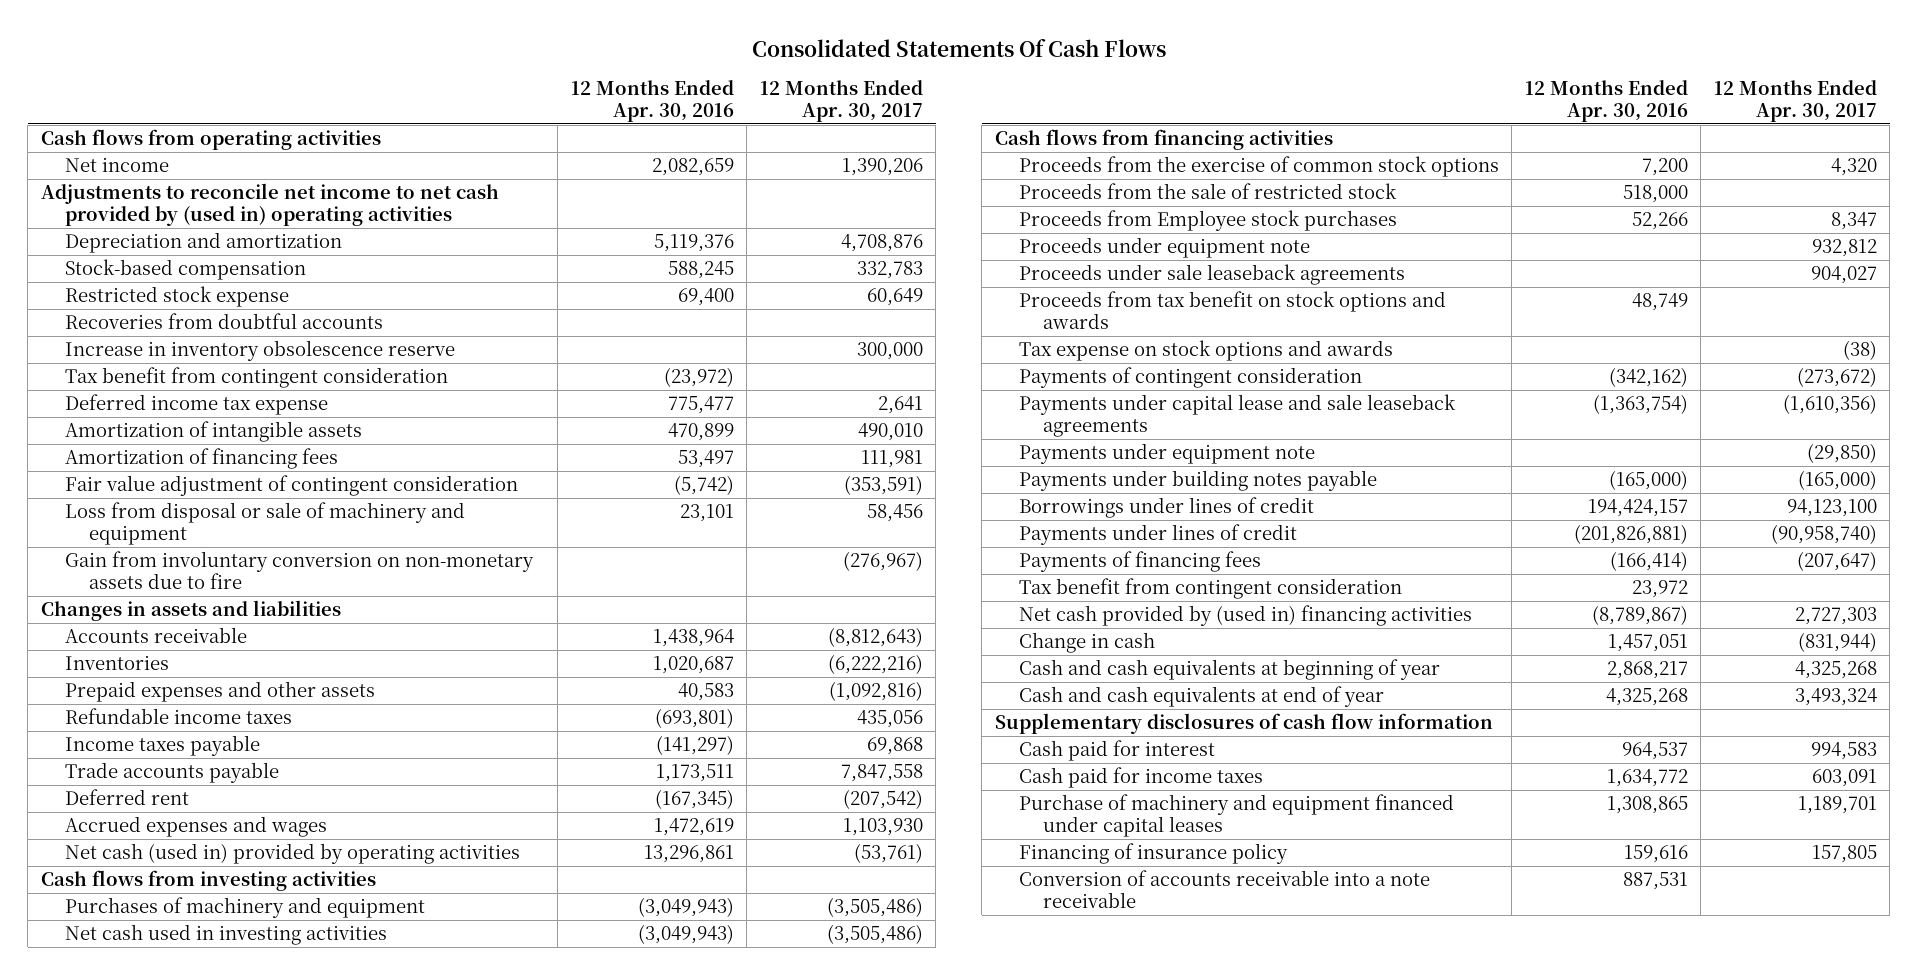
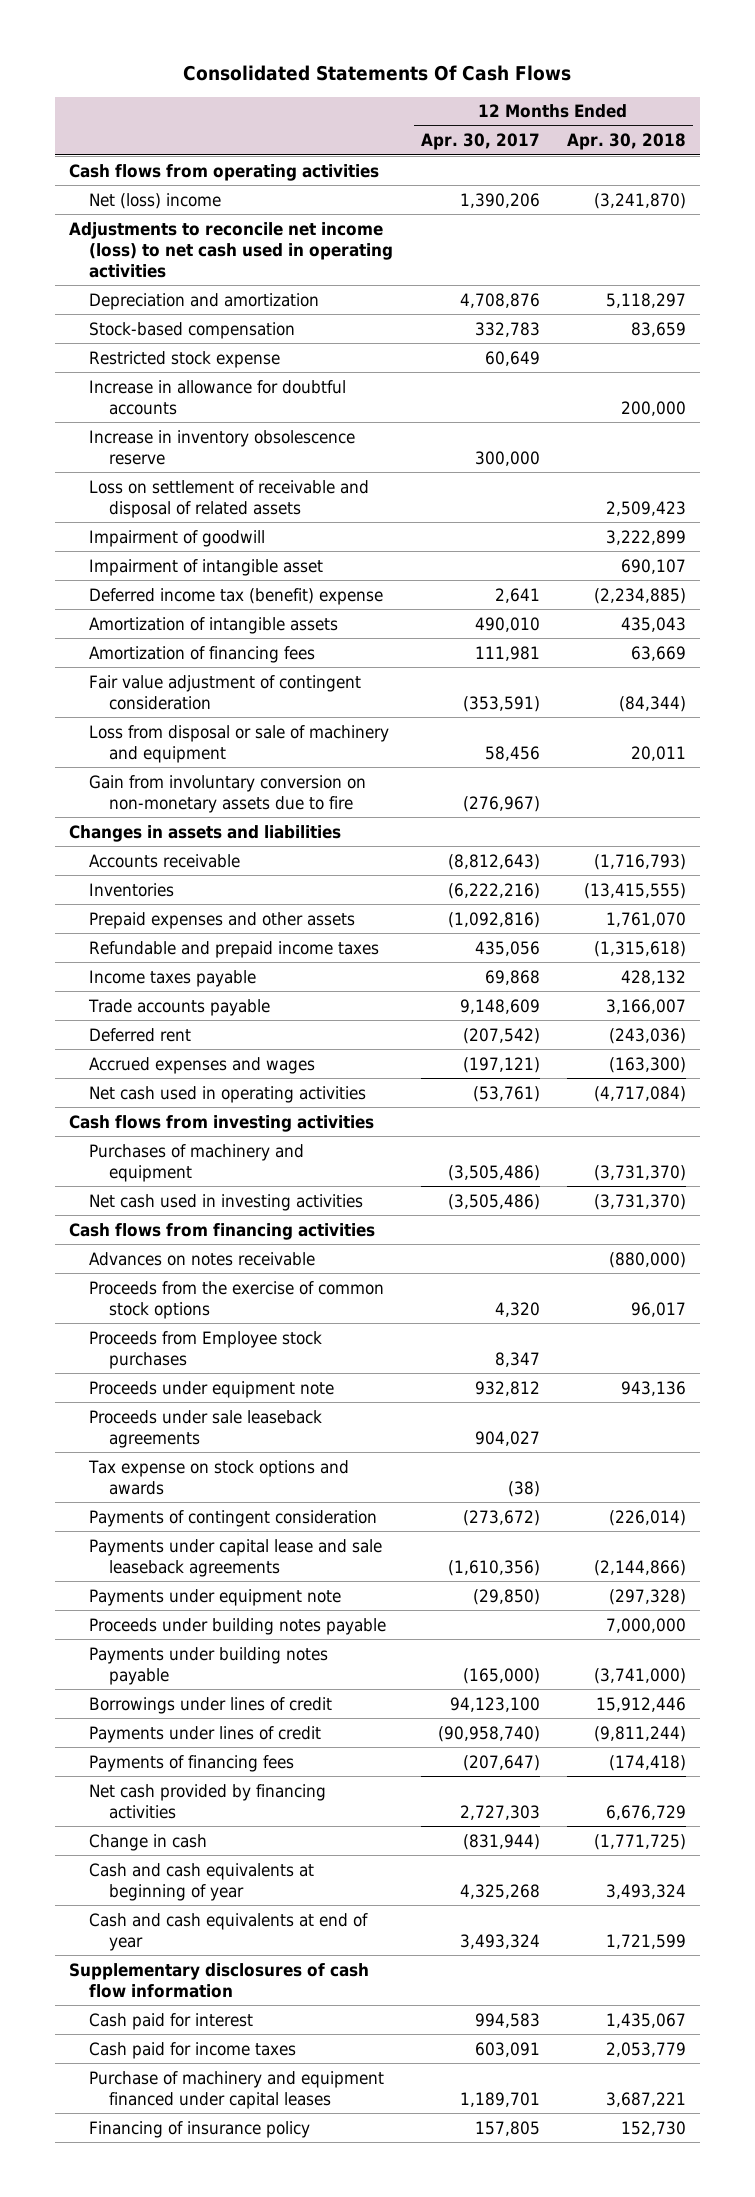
[570,80,734,122] 12 Months Ended Apr. 30, 2016 -> none
none -> [567,133,687,151] Apr. 30, 2018
[64,157,169,173] Net income -> [88,192,221,209] Net (loss) income
[40,183,499,227] Adjustments to reconcile net income to net cash provided by (used in) operating activities -> [68,221,393,278] Adjustments to reconcile net income (loss) to net cash used in operating activities
[64,313,383,330] Recoveries from doubtful accounts -> [88,379,346,415] Increase in allowance for doubtful accounts
[64,367,448,389] Tax benefit from contingent consideration -> none
none -> [88,479,369,518] Loss on settlement of receivable and disposal of related assets
none -> [88,529,265,547] Impairment of goodwill
none -> [88,558,323,576] Impairment of intangible asset
[64,394,328,416] Deferred income tax expense -> [88,587,383,605] Deferred income tax (benefit) expense
[64,708,292,725] Refundable income taxes -> [88,940,379,958] Refundable and prepaid income taxes
[840,764,923,783] 7,847,558 -> [459,998,540,1014] 9,148,609
[842,818,923,837] 1,103,930 -> [462,1056,540,1073] (197,121)
[64,843,520,865] Net cash (used in) provided by operating activities -> [88,1085,366,1103] Net cash used in operating activities
none -> [88,1251,315,1266] Advances on notes receivable
[1018,183,1397,200] Proceeds from the sale of restricted stock -> none
[1018,291,1446,330] Proceeds from tax benefit on stock options and awards -> none
none -> [88,1617,386,1635] Proceeds under building notes payable
[1018,578,1402,600] Tax benefit from contingent consideration -> none
[1018,605,1472,627] Net cash provided by (used in) financing activities -> [88,1783,326,1819] Net cash provided by financing activities
[1018,870,1430,909] Conversion of accounts receivable into a note receivable -> none

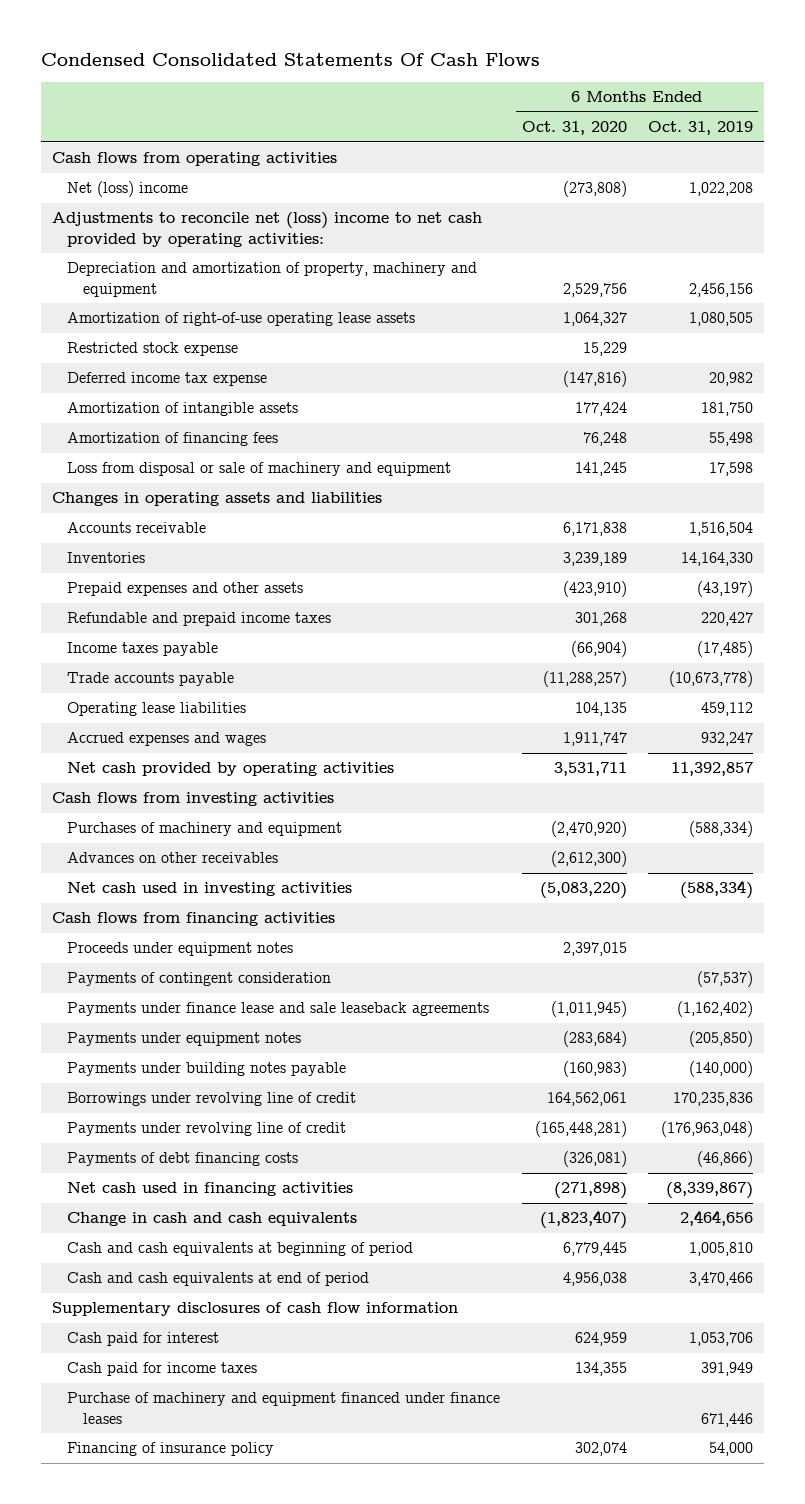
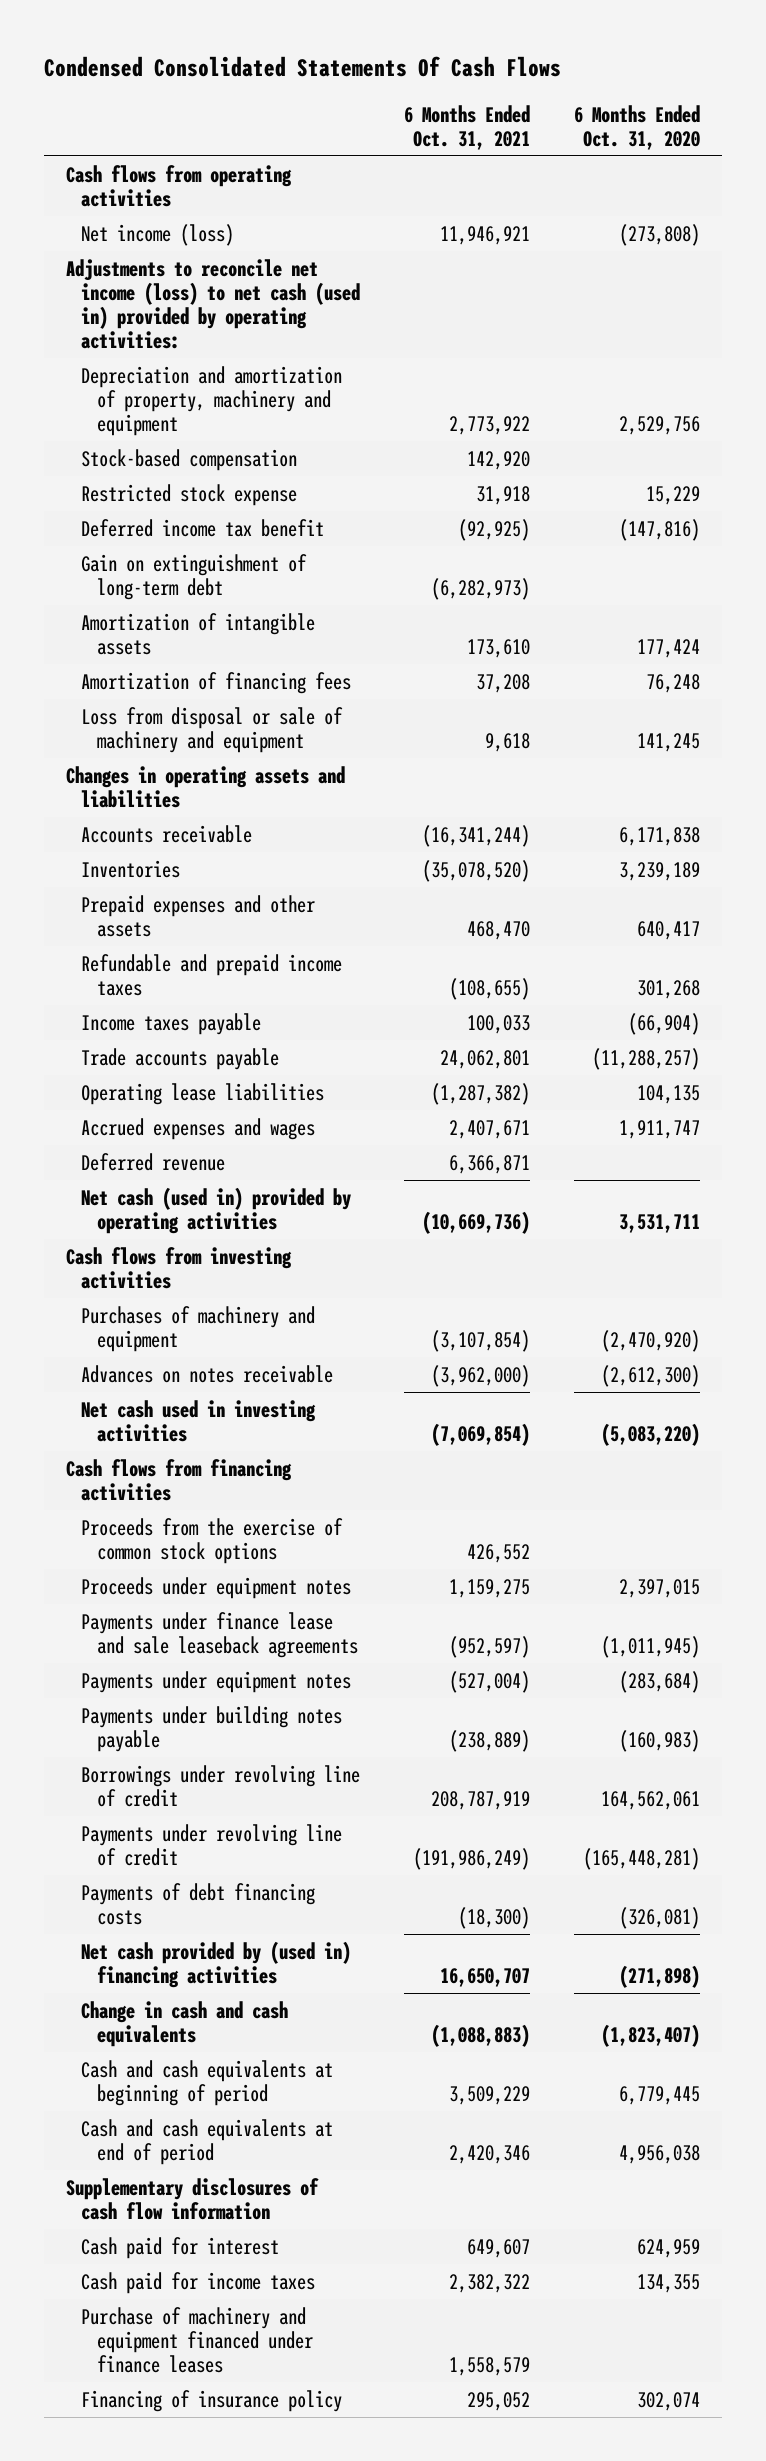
[647,121,753,136] Oct. 31, 2019 -> none
none -> [404,104,531,150] 6 Months Ended Oct. 31, 2021
[67,181,189,198] Net (loss) income -> [81,223,235,246] Net income (loss)
[51,212,482,247] Adjustments to reconcile net (loss) income to net cash provided by operating activities: -> [65,258,361,349] Adjustments to reconcile net income (loss) to net cash (used in) provided by operating activities:
[67,312,416,327] Amortization of right-of-use operating lease assets -> none
none -> [81,448,298,471] Stock-based compensation
[67,372,268,387] Deferred income tax expense -> [81,518,325,537] Deferred income tax benefit
none -> [81,553,308,600] Gain on extinguishment of long-term debt
[562,581,627,598] (423,910) -> [637,920,701,940] 640,417
none -> [81,1152,226,1171] Deferred revenue
[67,762,395,777] Net cash provided by operating activities -> [81,1186,352,1234] Net cash (used in) provided by operating activities
[67,852,279,864] Advances on other receivables -> [81,1364,334,1383] Advances on notes receivable
none -> [81,1517,344,1564] Proceeds from the exercise of common stock options
[67,972,332,987] Payments of contingent consideration -> none
[67,1182,354,1197] Net cash used in financing activities -> [81,1940,352,1988] Net cash provided by (used in) financing activities

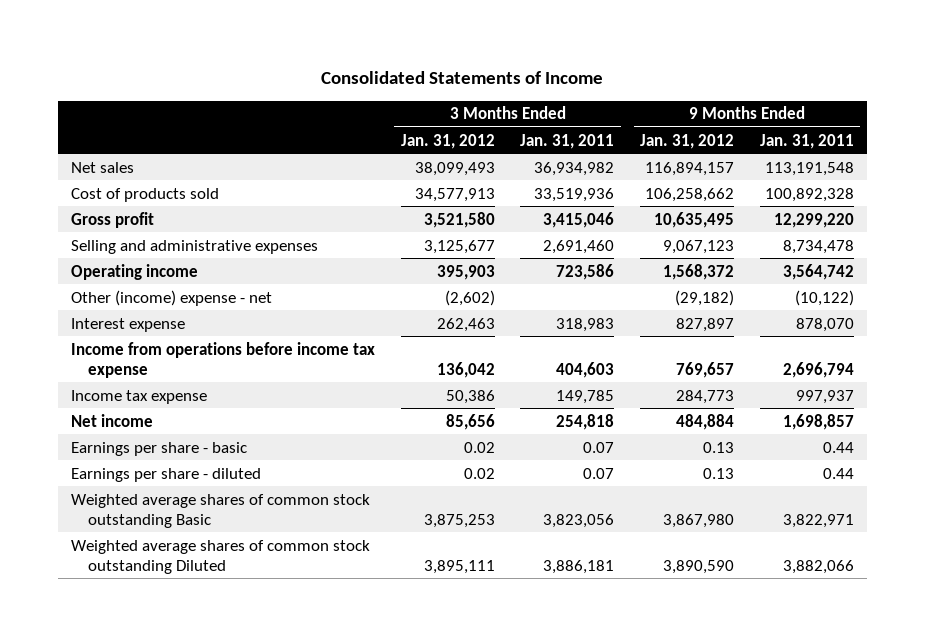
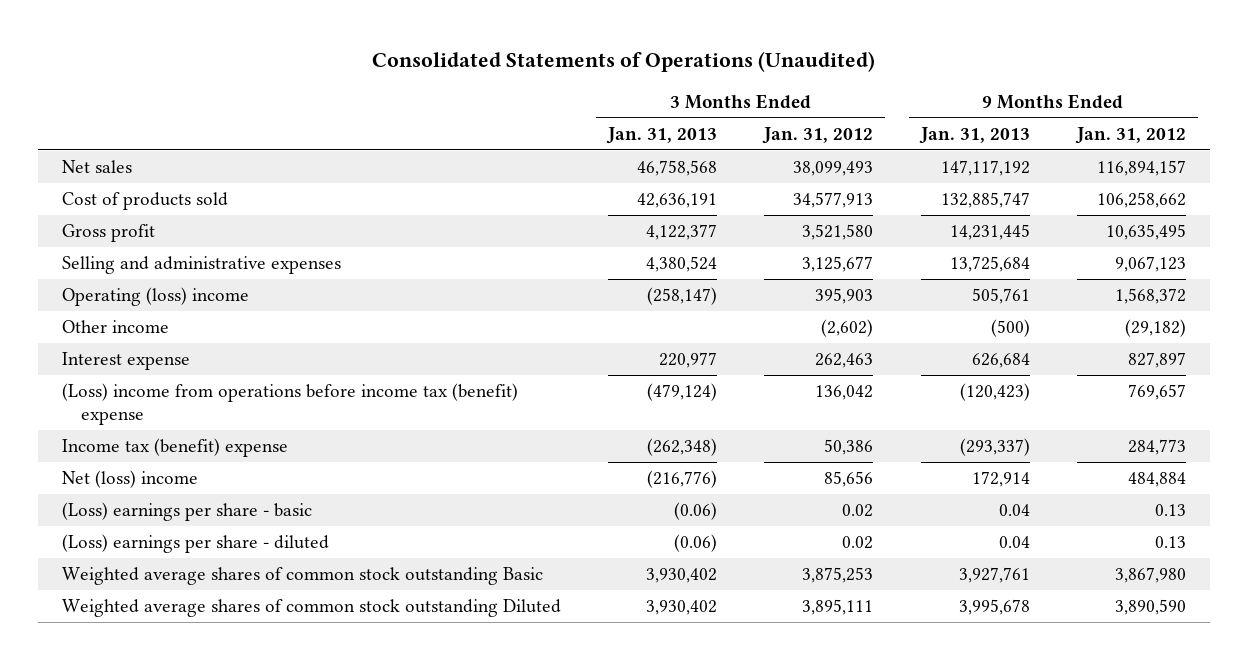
[321,70,604,84] Consolidated Statements of Income -> [371,51,875,73] Consolidated Statements of Operations (Unaudited)
[520,133,615,149] Jan. 31, 2011 -> none
[760,133,855,149] Jan. 31, 2011 -> none
none -> [606,126,718,144] Jan. 31, 2013
none -> [918,126,1030,144] Jan. 31, 2013
[70,263,198,280] Operating income -> [61,286,249,306] Operating (loss) income
[70,289,272,306] Other (income) expense - net -> [61,319,169,333] Other income
[70,341,375,378] Income from operations before income tax expense -> [61,382,518,426] (Loss) income from operations before income tax (benefit) expense
[70,389,207,404] Income tax expense -> [61,437,288,457] Income tax (benefit) expense
[70,413,153,427] Net income -> [61,469,198,488] Net (loss) income
[70,441,247,456] Earnings per share - basic -> [61,501,312,521] (Loss) earnings per share - basic
[70,467,261,482] Earnings per share - diluted -> [61,533,329,553] (Loss) earnings per share - diluted

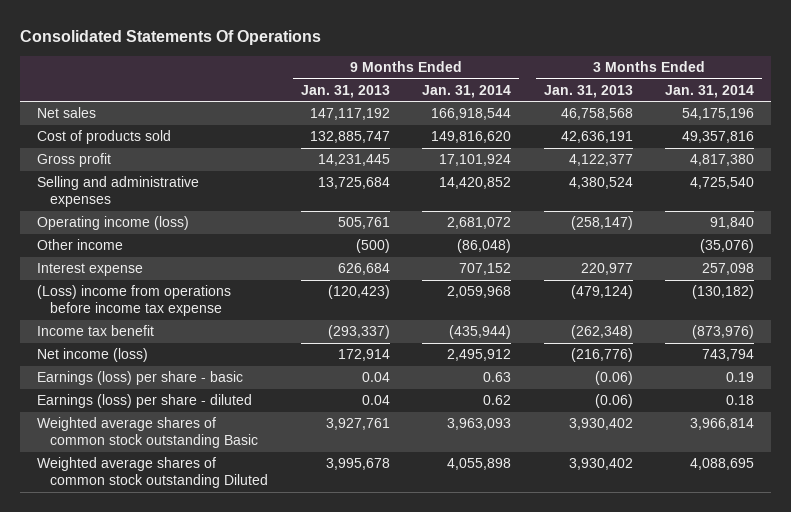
[371,51,875,73] Consolidated Statements of Operations (Unaudited) -> [20,29,322,45] Consolidated Statements Of Operations
[762,126,874,144] Jan. 31, 2012 -> none
[1075,126,1187,144] Jan. 31, 2012 -> none
none -> [422,84,512,98] Jan. 31, 2014
none -> [665,84,755,98] Jan. 31, 2014
[61,286,249,306] Operating (loss) income -> [36,216,189,231] Operating income (loss)
[61,382,518,426] (Loss) income from operations before income tax (benefit) expense -> [36,285,231,317] (Loss) income from operations before income tax expense
[61,437,288,457] Income tax (benefit) expense -> [36,325,154,337] Income tax benefit
[61,469,198,488] Net (loss) income -> [36,348,148,363] Net income (loss)
[61,501,312,521] (Loss) earnings per share - basic -> [36,371,243,386] Earnings (loss) per share - basic
[61,533,329,553] (Loss) earnings per share - diluted -> [36,394,252,409] Earnings (loss) per share - diluted

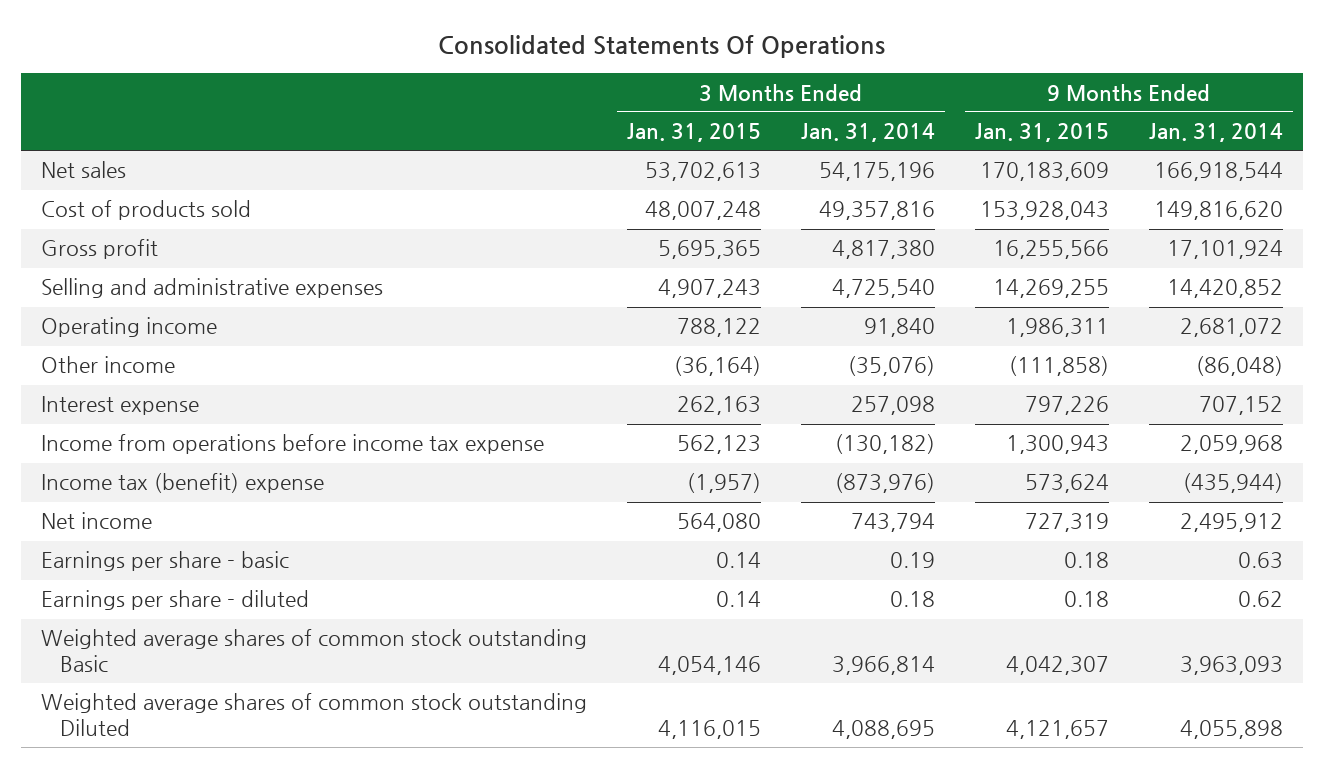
[300,84,390,98] Jan. 31, 2013 -> none
[543,84,633,98] Jan. 31, 2013 -> none
none -> [627,123,762,143] Jan. 31, 2015
none -> [975,123,1110,143] Jan. 31, 2015
[36,216,189,231] Operating income (loss) -> [41,317,218,338] Operating income
[36,285,231,317] (Loss) income from operations before income tax expense -> [41,434,545,455] Income from operations before income tax expense
[36,325,154,337] Income tax benefit -> [41,473,325,494] Income tax (benefit) expense
[36,348,148,363] Net income (loss) -> [41,512,153,530] Net income
[36,371,243,386] Earnings (loss) per share - basic -> [41,551,290,572] Earnings per share - basic
[36,394,252,409] Earnings (loss) per share - diluted -> [41,590,310,611] Earnings per share - diluted

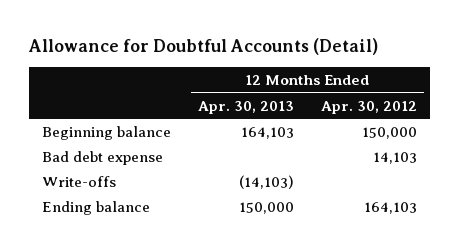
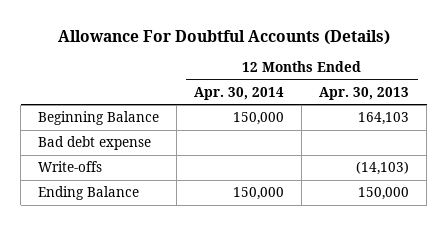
[28,38,379,56] Allowance for Doubtful Accounts (Detail) -> [57,29,390,45] Allowance For Doubtful Accounts (Details)
[320,100,417,114] Apr. 30, 2012 -> none
none -> [194,86,285,100] Apr. 30, 2014
[42,125,172,140] Beginning balance -> [38,111,160,126] Beginning Balance
[42,200,151,215] Ending balance -> [38,186,140,201] Ending Balance

